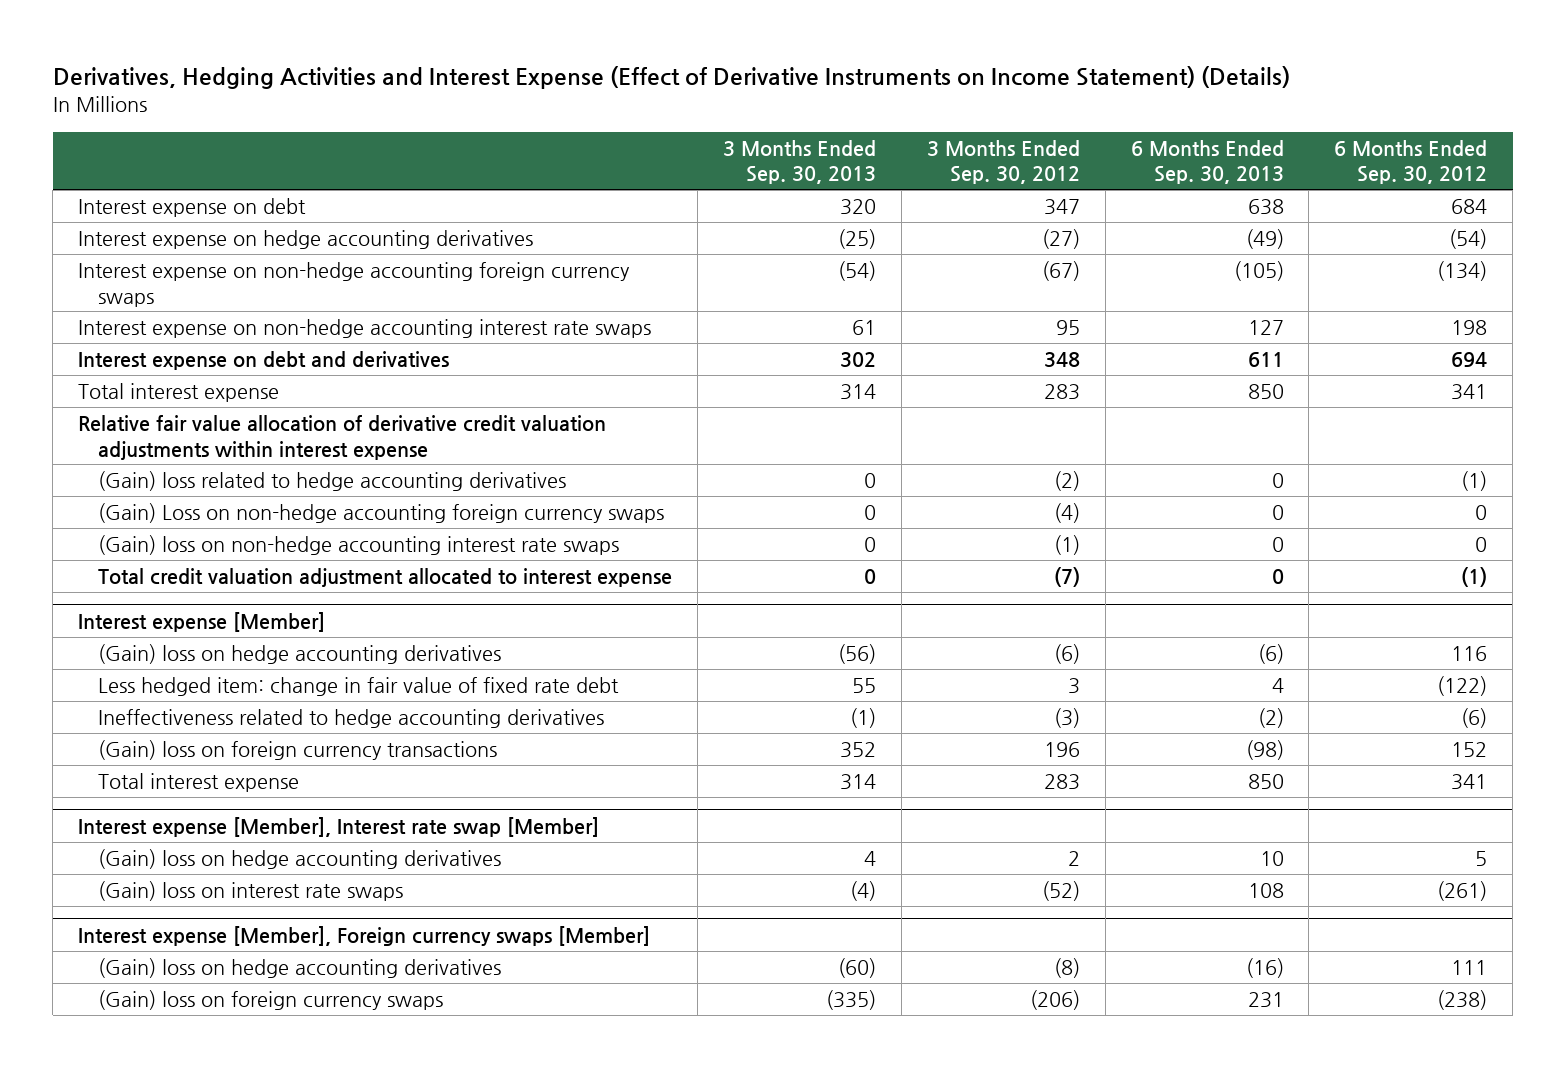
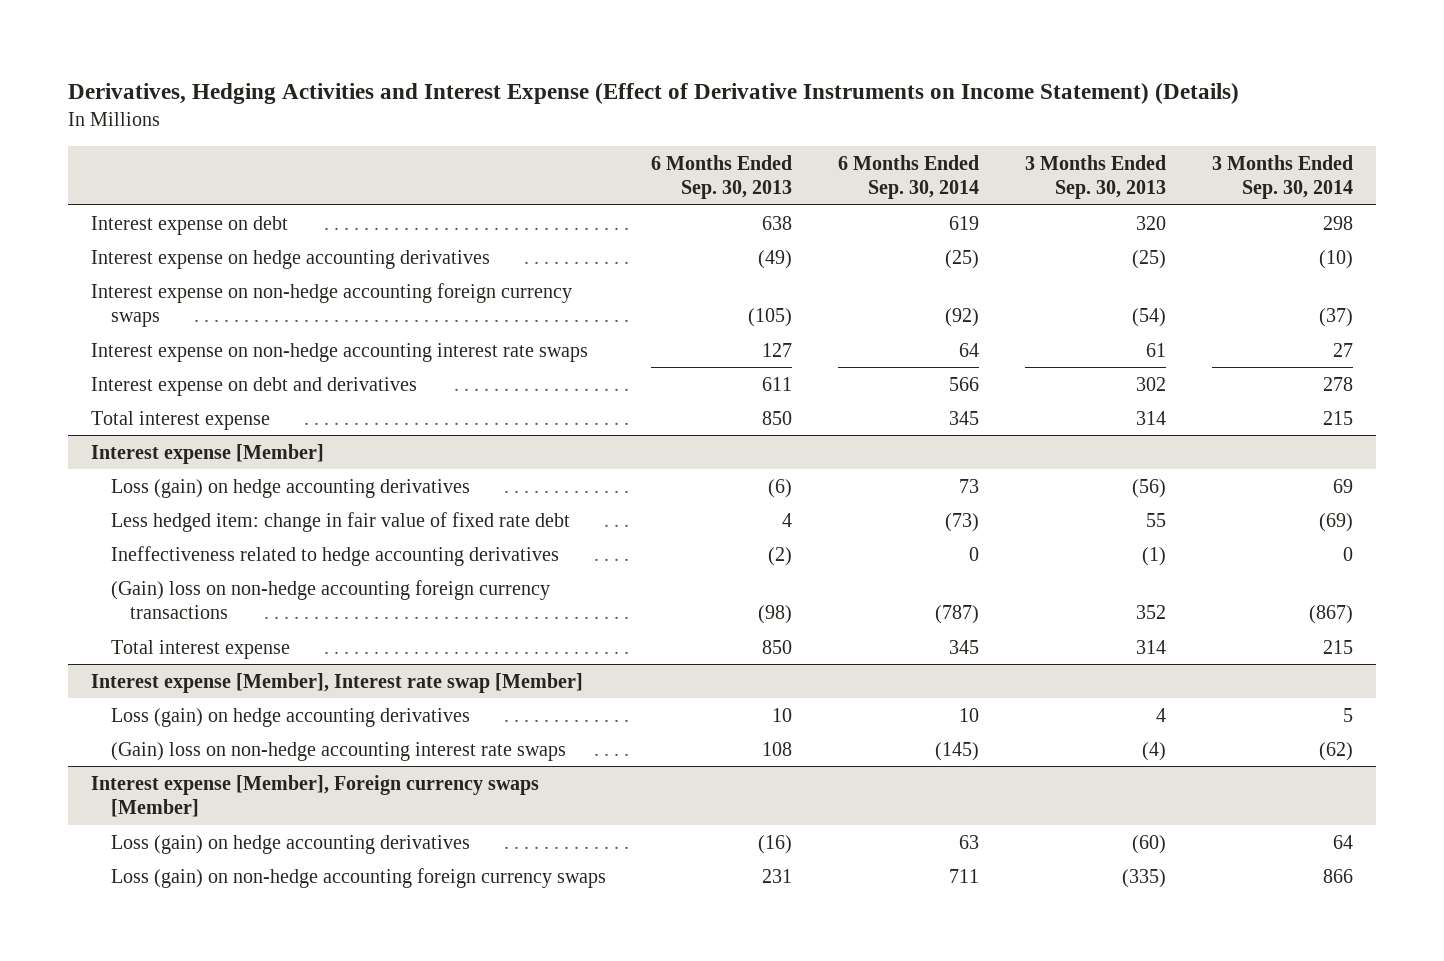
[926,139,1080,185] 3 Months Ended Sep. 30, 2012 -> none
[1334,139,1488,185] 6 Months Ended Sep. 30, 2012 -> none
none -> [838,154,980,200] 6 Months Ended Sep. 30, 2014
none -> [1212,154,1354,200] 3 Months Ended Sep. 30, 2014
[78,415,607,460] Relative fair value allocation of derivative credit valuation adjustments within interest expense -> none
[98,471,567,492] (Gain) loss related to hedge accounting derivatives -> none
[98,503,665,524] (Gain) Loss on non-hedge accounting foreign currency swaps -> none
[98,535,620,556] (Gain) loss on non-hedge accounting interest rate swaps -> none
[98,568,673,588] Total credit valuation adjustment allocated to interest expense -> none
[98,644,502,665] (Gain) loss on hedge accounting derivatives -> [110,478,470,498] Loss (gain) on hedge accounting derivatives
[98,740,498,761] (Gain) loss on foreign currency transactions -> [110,579,550,620] (Gain) loss on non-hedge accounting foreign currency transactions
[98,849,502,870] (Gain) loss on hedge accounting derivatives -> [110,707,470,727] Loss (gain) on hedge accounting derivatives
[98,881,404,902] (Gain) loss on interest rate swaps -> [110,741,566,761] (Gain) loss on non-hedge accounting interest rate swaps
[98,958,502,979] (Gain) loss on hedge accounting derivatives -> [110,834,470,854] Loss (gain) on hedge accounting derivatives
[98,990,444,1011] (Gain) loss on foreign currency swaps -> [110,867,606,888] Loss (gain) on non-hedge accounting foreign currency swaps

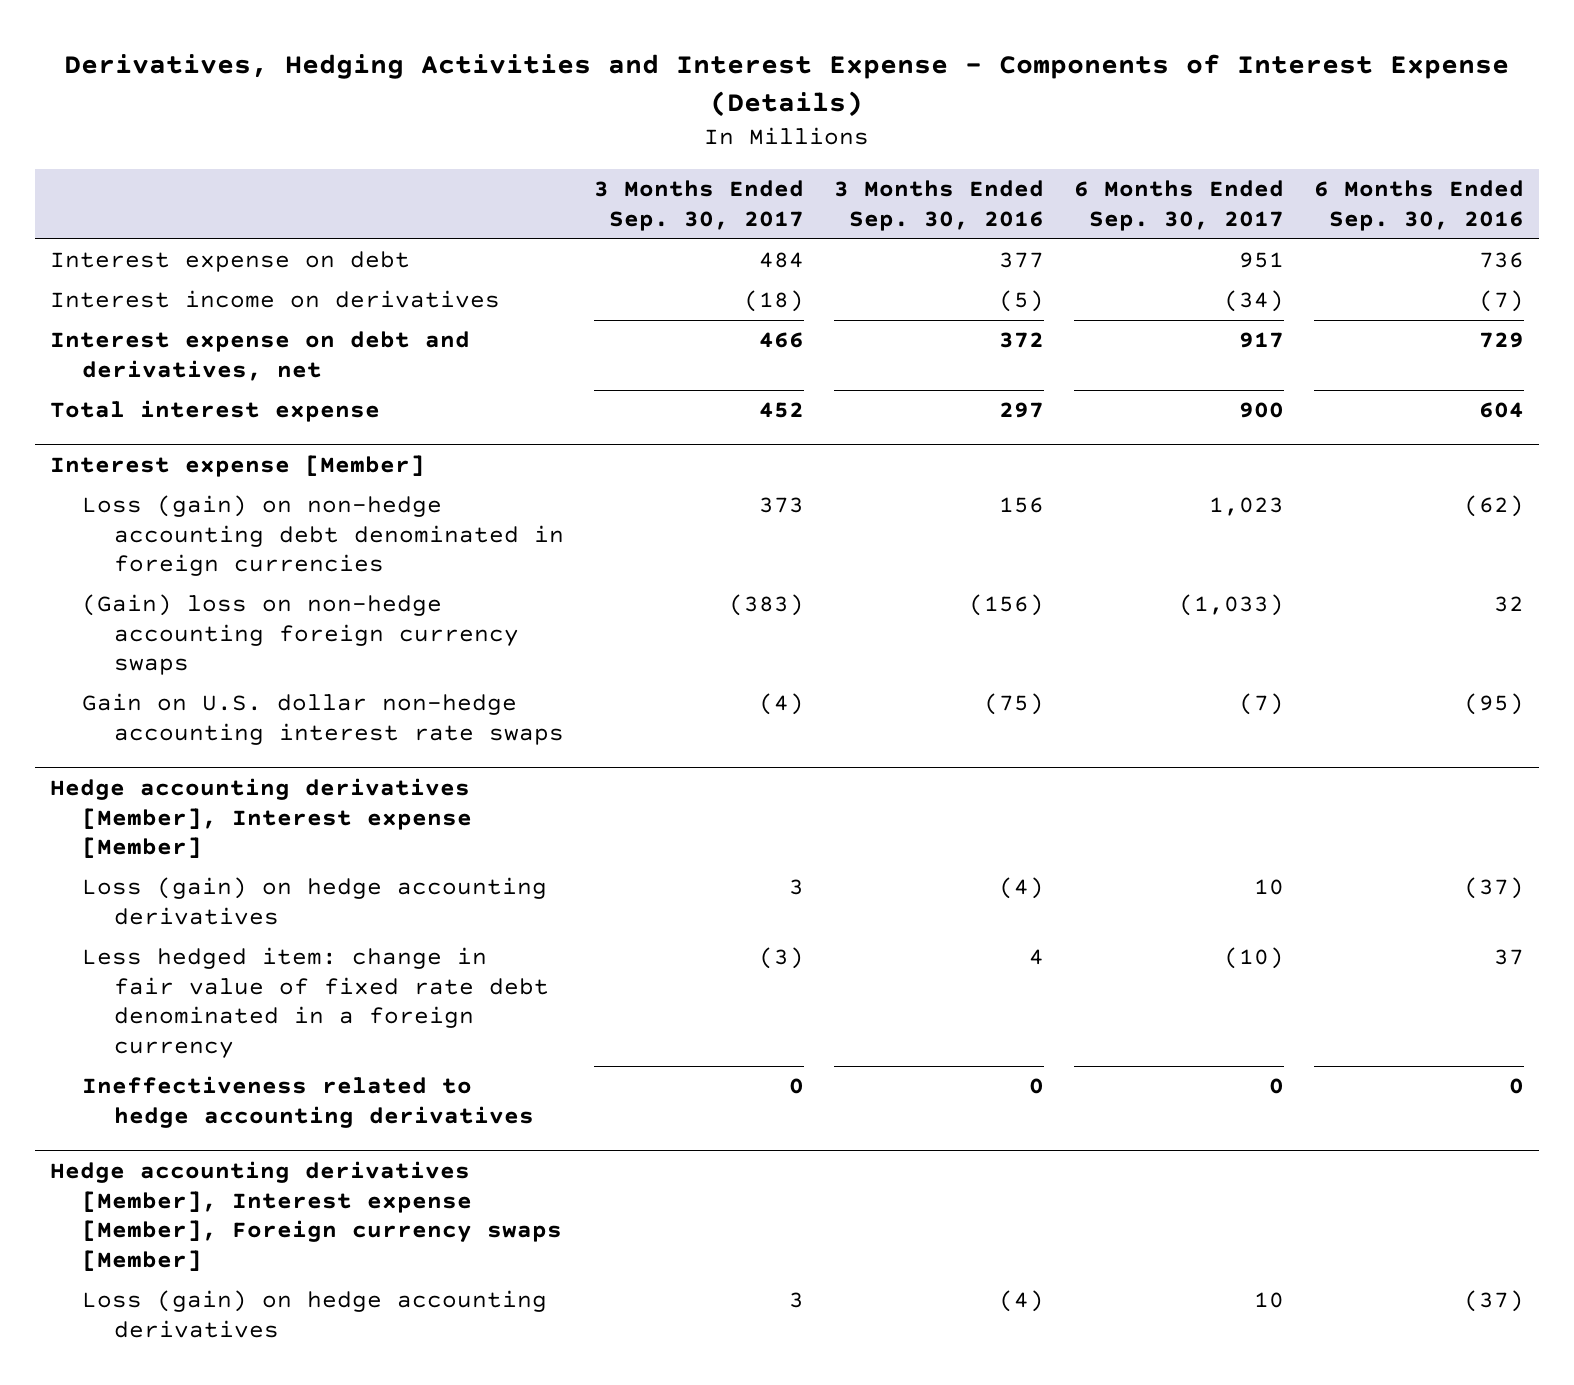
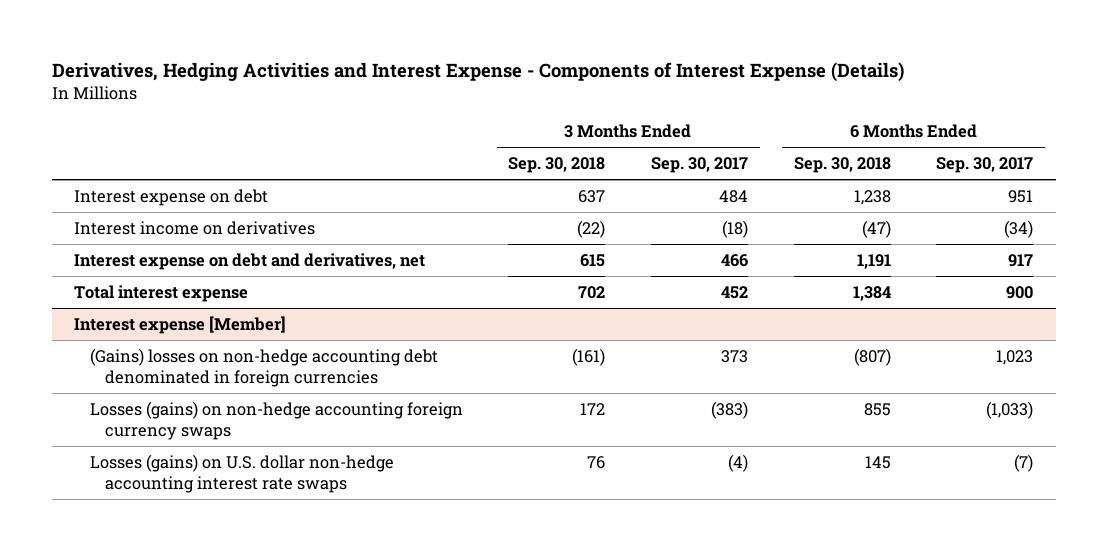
[834,180,1045,231] 3 Months Ended Sep. 30, 2016 -> none
[1314,180,1525,231] 6 Months Ended Sep. 30, 2016 -> none
none -> [508,156,606,173] Sep. 30, 2018
none -> [793,156,891,173] Sep. 30, 2018
[49,778,472,859] Hedge accounting derivatives [Member], Interest expense [Member] -> none
[81,877,547,925] Loss (gain) on hedge accounting derivatives -> none
[81,947,550,1058] Less hedged item: change in fair value of fixed rate debt denominated in a foreign currency -> none
[81,1076,535,1128] Ineffectiveness related to hedge accounting derivatives -> none
[49,1161,562,1271] Hedge accounting derivatives [Member], Interest expense [Member], Foreign currency swaps [Member] -> none
[81,1290,547,1338] Loss (gain) on hedge accounting derivatives -> none
[81,495,565,577] Loss (gain) on non-hedge accounting debt denominated in foreign currencies -> [89,347,438,387] (Gains) losses on non-hedge accounting debt denominated in foreign currencies
[81,594,520,676] (Gain) loss on non-hedge accounting foreign currency swaps -> [89,400,463,440] Losses (gains) on non-hedge accounting foreign currency swaps
[81,693,565,745] Gain on U.S. dollar non-hedge accounting interest rate swaps -> [89,453,394,493] Losses (gains) on U.S. dollar non-hedge accounting interest rate swaps

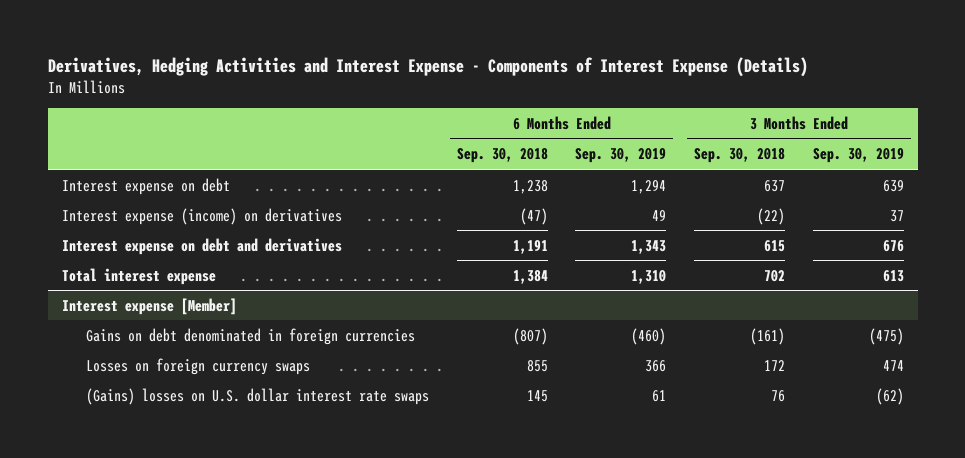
[651,156,749,173] Sep. 30, 2017 -> none
[936,156,1034,173] Sep. 30, 2017 -> none
none -> [575,148,667,164] Sep. 30, 2019
none -> [812,148,904,164] Sep. 30, 2019
[74,220,316,235] Interest income on derivatives -> [61,207,342,225] Interest expense (income) on derivatives
[74,252,426,270] Interest expense on debt and derivatives, net -> [61,237,342,255] Interest expense on debt and derivatives
[89,347,438,387] (Gains) losses on non-hedge accounting debt denominated in foreign currencies -> [86,327,416,345] Gains on debt denominated in foreign currencies
[89,400,463,440] Losses (gains) on non-hedge accounting foreign currency swaps -> [86,357,311,375] Losses on foreign currency swaps
[89,453,394,493] Losses (gains) on U.S. dollar non-hedge accounting interest rate swaps -> [86,387,430,405] (Gains) losses on U.S. dollar interest rate swaps

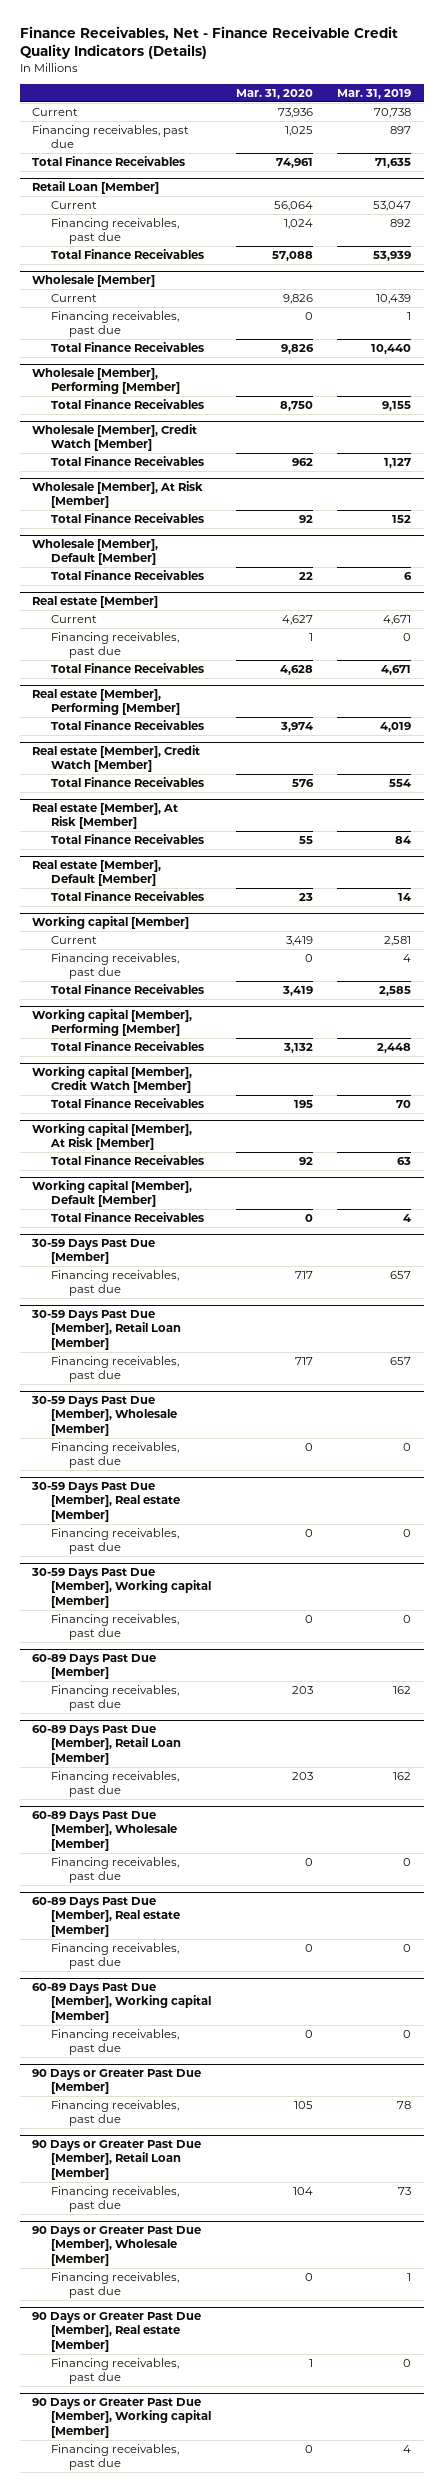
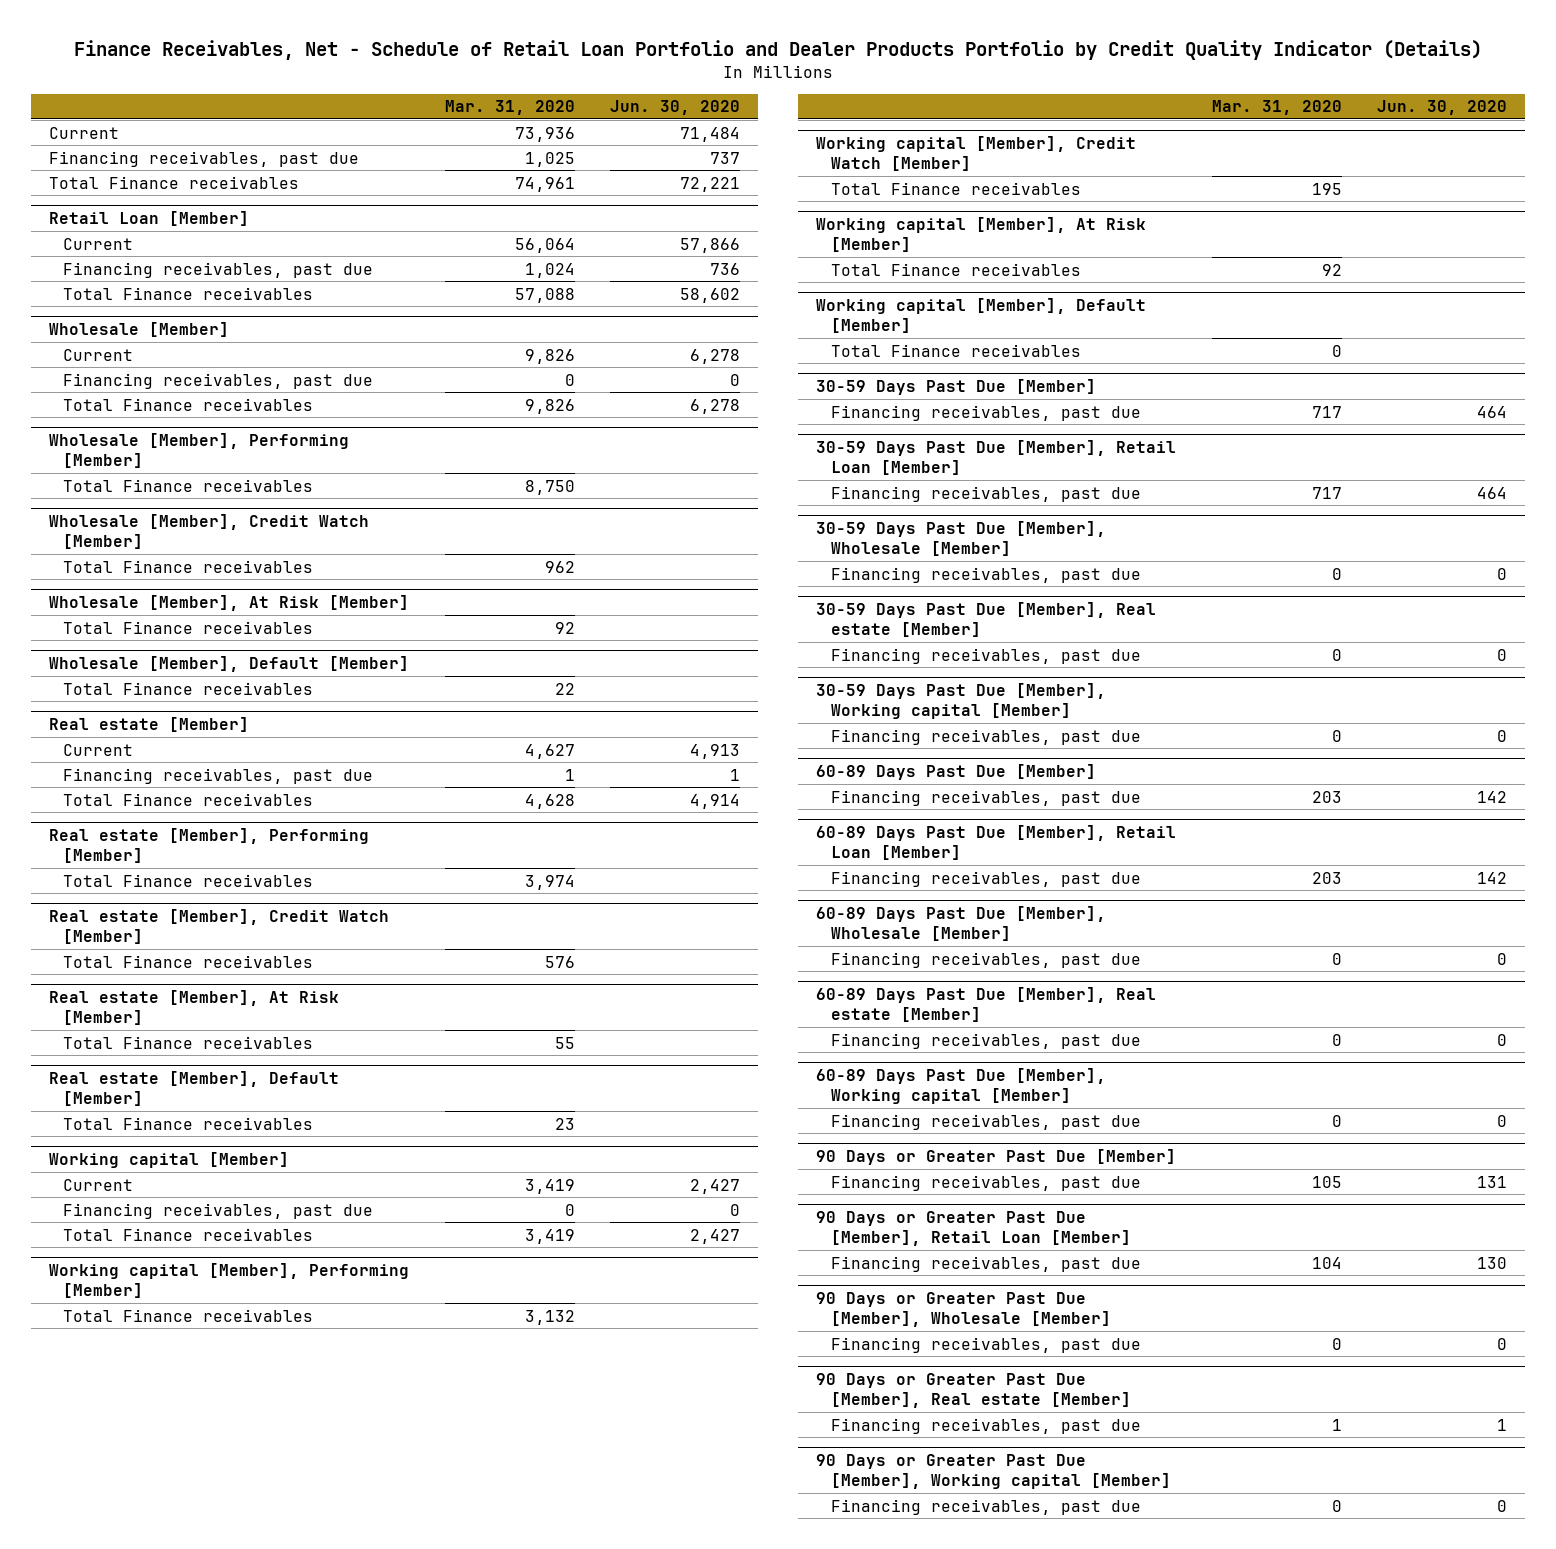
[19,25,398,60] Finance Receivables, Net - Finance Receivable Credit Quality Indicators (Details) -> [74,39,1483,60] Finance Receivables, Net - Schedule of Retail Loan Portfolio and Dealer Products Portfolio by Credit Quality Indicator (Details)
[337,88,412,99] Mar. 31, 2019 -> none
none -> [610,100,741,116] Jun. 30, 2020
[32,156,186,167] Total Finance Receivables -> [48,175,299,189] Total Finance receivables
[50,249,204,260] Total Finance Receivables -> [63,286,314,300] Total Finance receivables
[50,342,204,353] Total Finance Receivables -> [63,397,314,411] Total Finance receivables
[50,399,204,410] Total Finance Receivables -> [63,478,314,492] Total Finance receivables
[50,456,204,467] Total Finance Receivables -> [63,559,314,573] Total Finance receivables
[50,513,204,524] Total Finance Receivables -> [63,620,314,634] Total Finance receivables
[50,570,204,581] Total Finance Receivables -> [63,681,314,695] Total Finance receivables
[50,663,204,674] Total Finance Receivables -> [63,792,314,806] Total Finance receivables
[50,720,204,731] Total Finance Receivables -> [63,873,314,887] Total Finance receivables
[50,777,204,788] Total Finance Receivables -> [63,954,314,968] Total Finance receivables
[50,834,204,845] Total Finance Receivables -> [63,1035,314,1049] Total Finance receivables
[50,891,204,902] Total Finance Receivables -> [63,1116,314,1130] Total Finance receivables
[50,984,204,995] Total Finance Receivables -> [63,1227,314,1241] Total Finance receivables
[50,1041,204,1052] Total Finance Receivables -> [63,1308,314,1322] Total Finance receivables
[50,1098,204,1109] Total Finance Receivables -> [830,181,1081,195] Total Finance receivables
[50,1155,204,1166] Total Finance Receivables -> [830,262,1081,276] Total Finance receivables
[50,1212,204,1223] Total Finance Receivables -> [830,343,1081,357] Total Finance receivables

